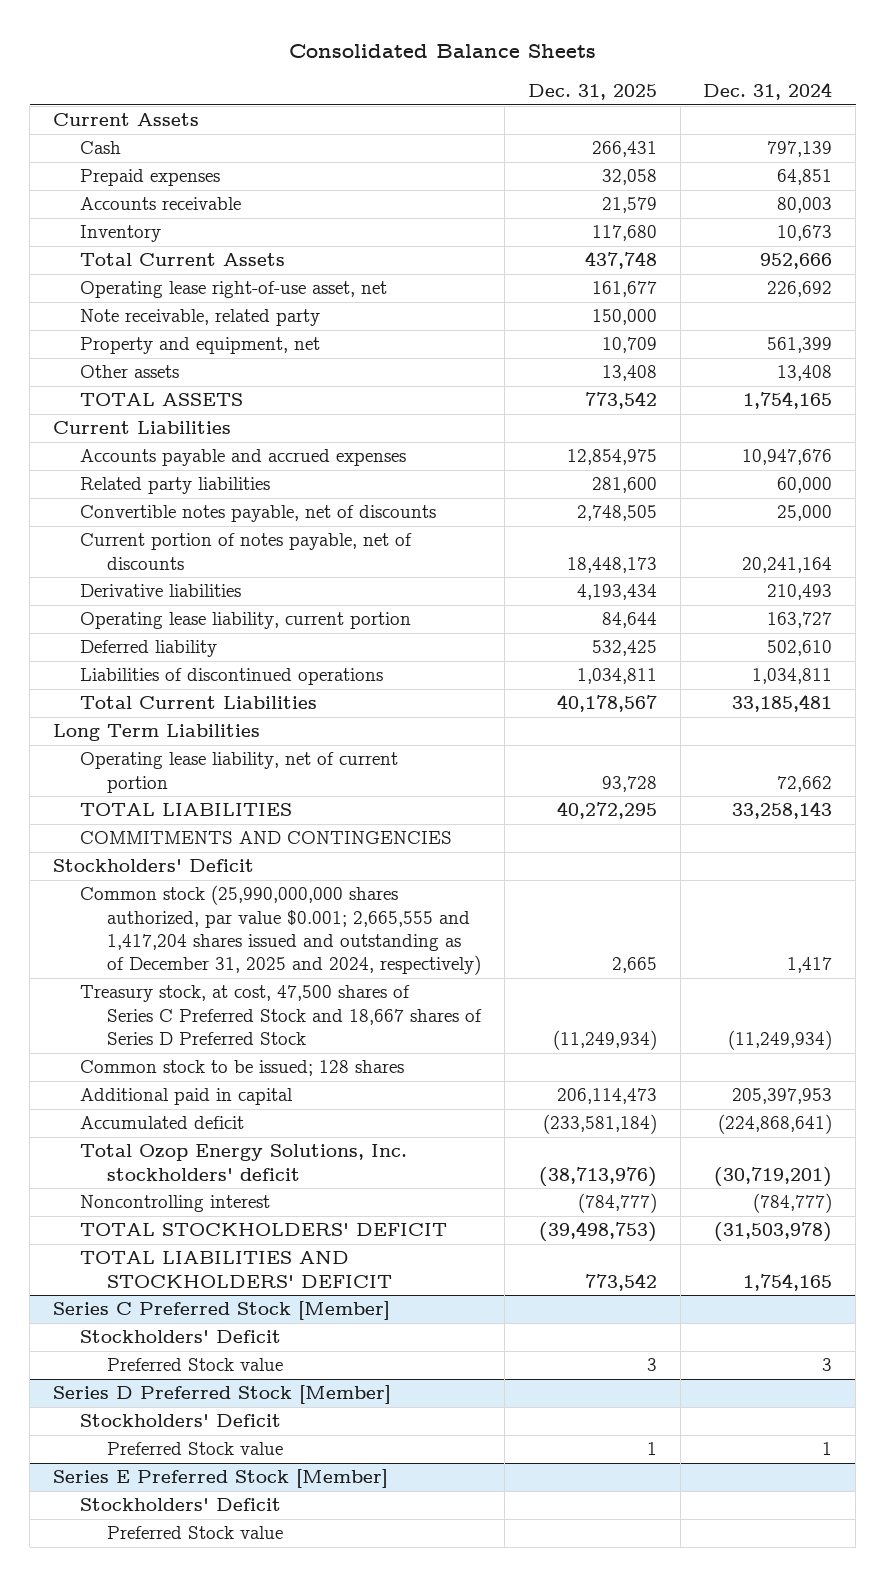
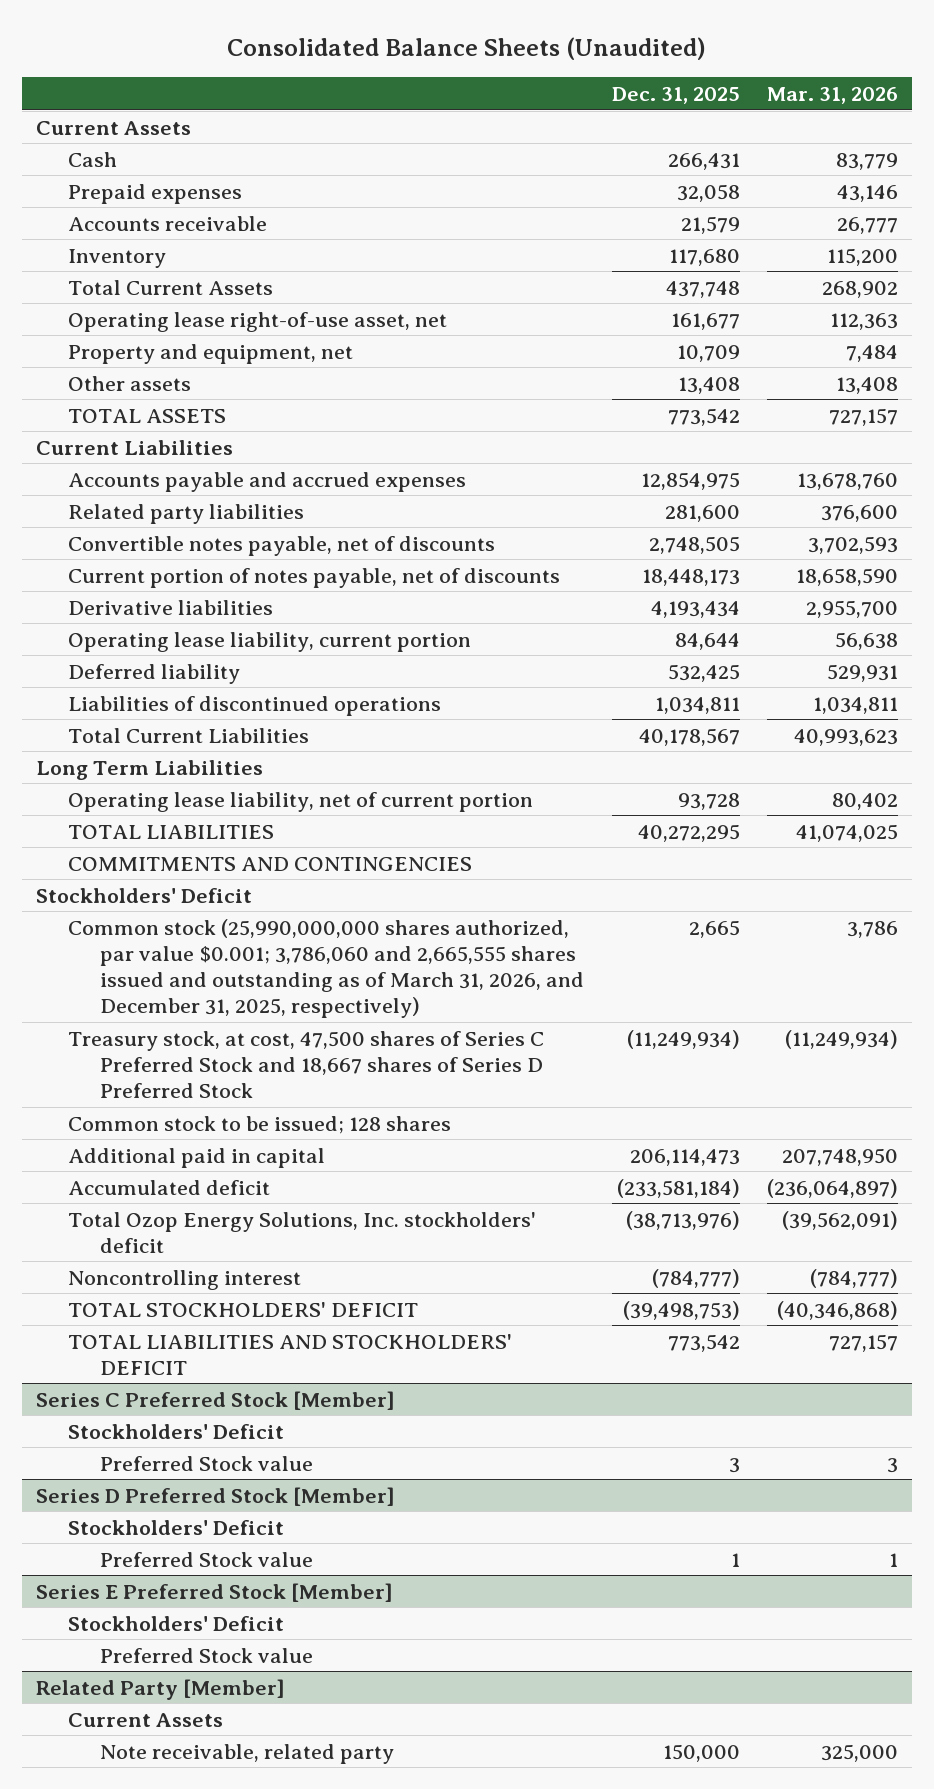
[288,44,596,59] Consolidated Balance Sheets -> [227,36,707,60] Consolidated Balance Sheets (Unaudited)
[703,81,833,100] Dec. 31, 2024 -> none
none -> [766,86,898,104] Mar. 31, 2026
[79,309,320,327] Note receivable, related party -> none
[79,885,481,976] Common stock (25,990,000,000 shares authorized, par value $0.001; 2,665,555 and 1,417,204 shares issued and outstanding as of December 31, 2025 and 2024, respectively) -> [68,918,585,1018] Common stock (25,990,000,000 shares authorized, par value $0.001; 3,786,060 and 2,665,555 shares issued and outstanding as of March 31, 2026, and December 31, 2025, respectively)
none -> [36,1678,286,1700] Related Party [Member]
none -> [68,1712,224,1727] Current Assets
none -> [100,1743,395,1764] Note receivable, related party

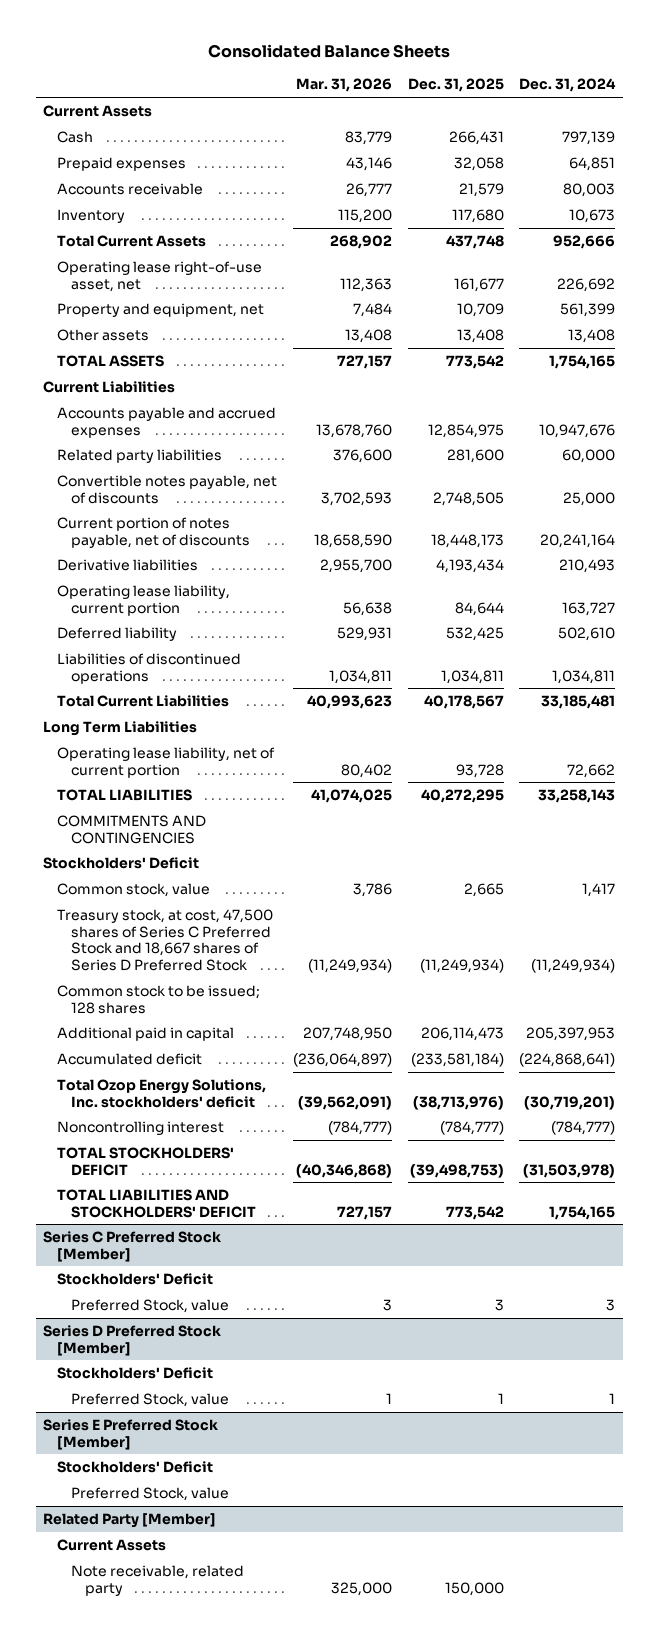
[227,36,707,60] Consolidated Balance Sheets (Unaudited) -> [208,44,451,59] Consolidated Balance Sheets
none -> [519,78,617,93] Dec. 31, 2024
[68,918,585,1018] Common stock (25,990,000,000 shares authorized, par value $0.001; 3,786,060 and 2,665,555 shares issued and outstanding as of March 31, 2026, and December 31, 2025, respectively) -> [57,883,211,898] Common stock, value
[100,1455,314,1471] Preferred Stock value -> [70,1299,229,1314] Preferred Stock, value
[100,1551,314,1567] Preferred Stock value -> [70,1393,229,1408] Preferred Stock, value
[100,1647,314,1663] Preferred Stock value -> [70,1487,229,1502] Preferred Stock, value

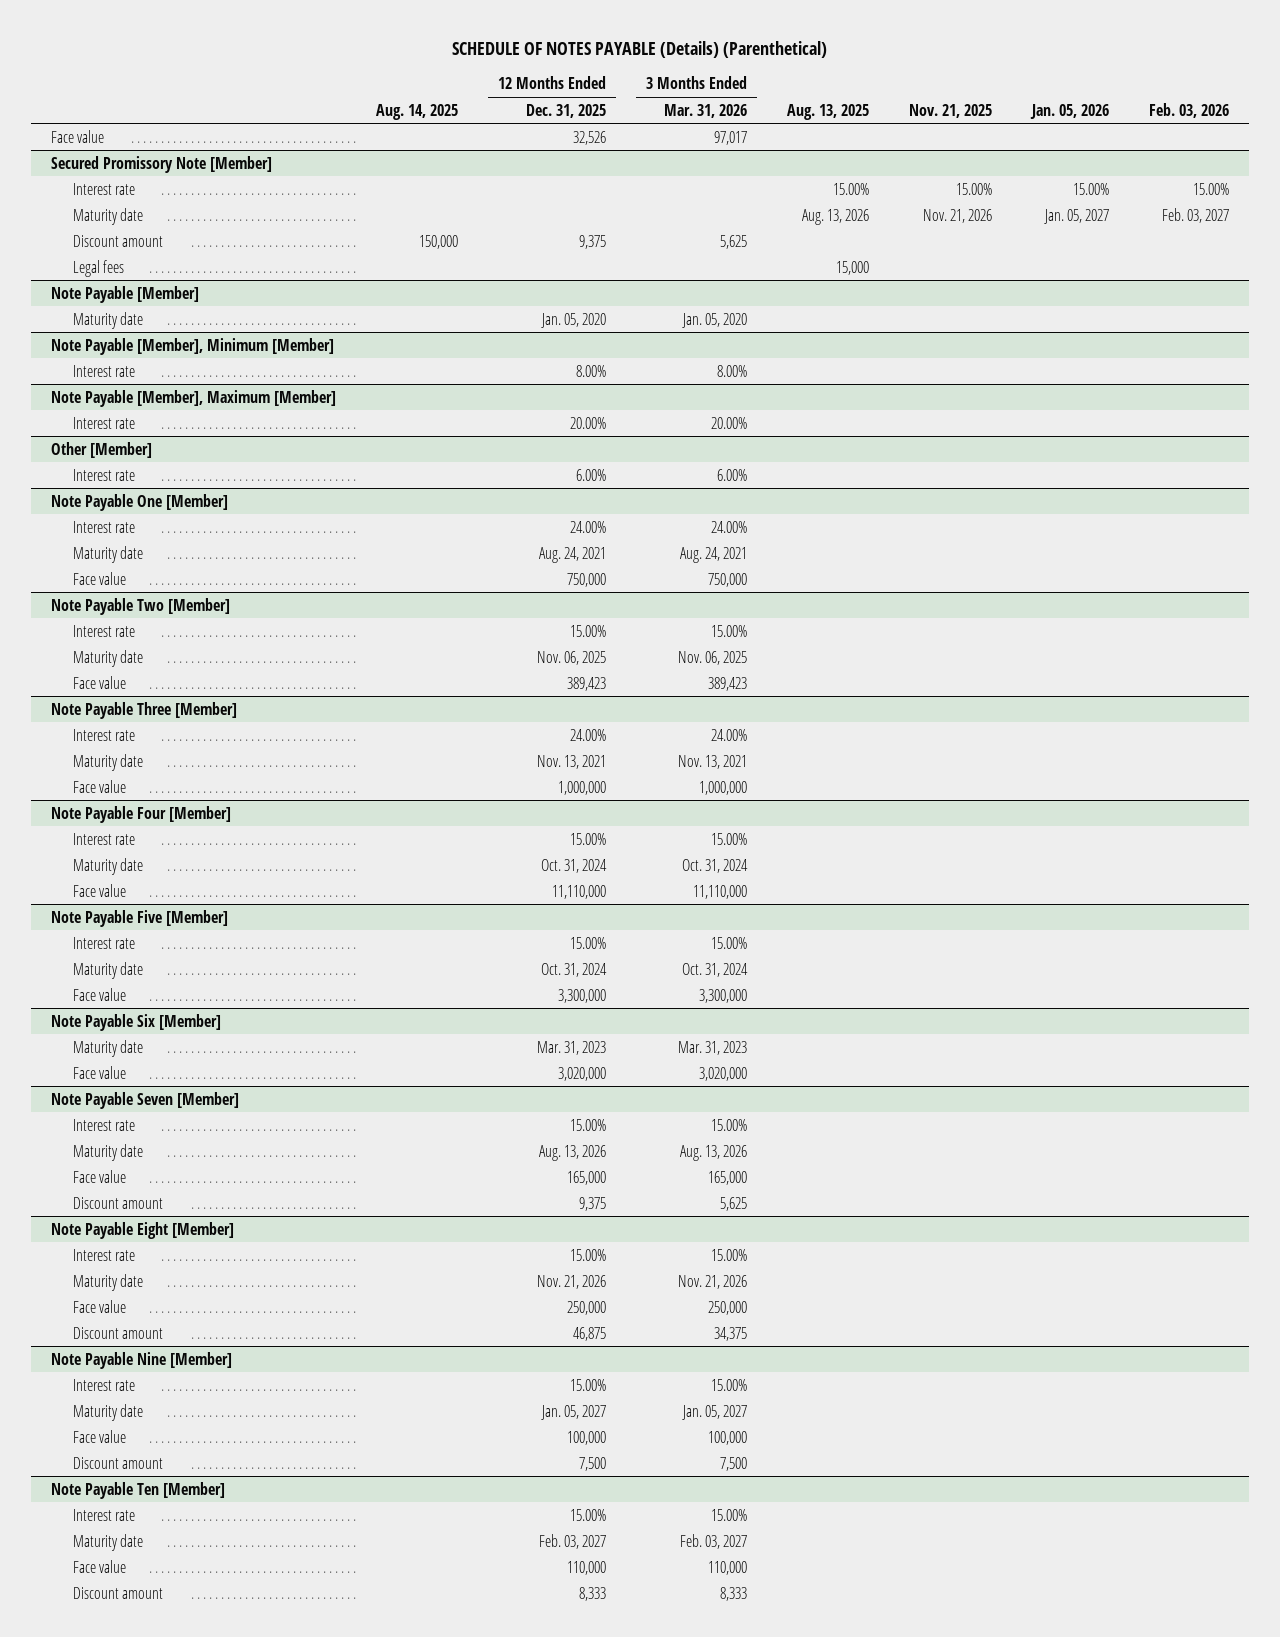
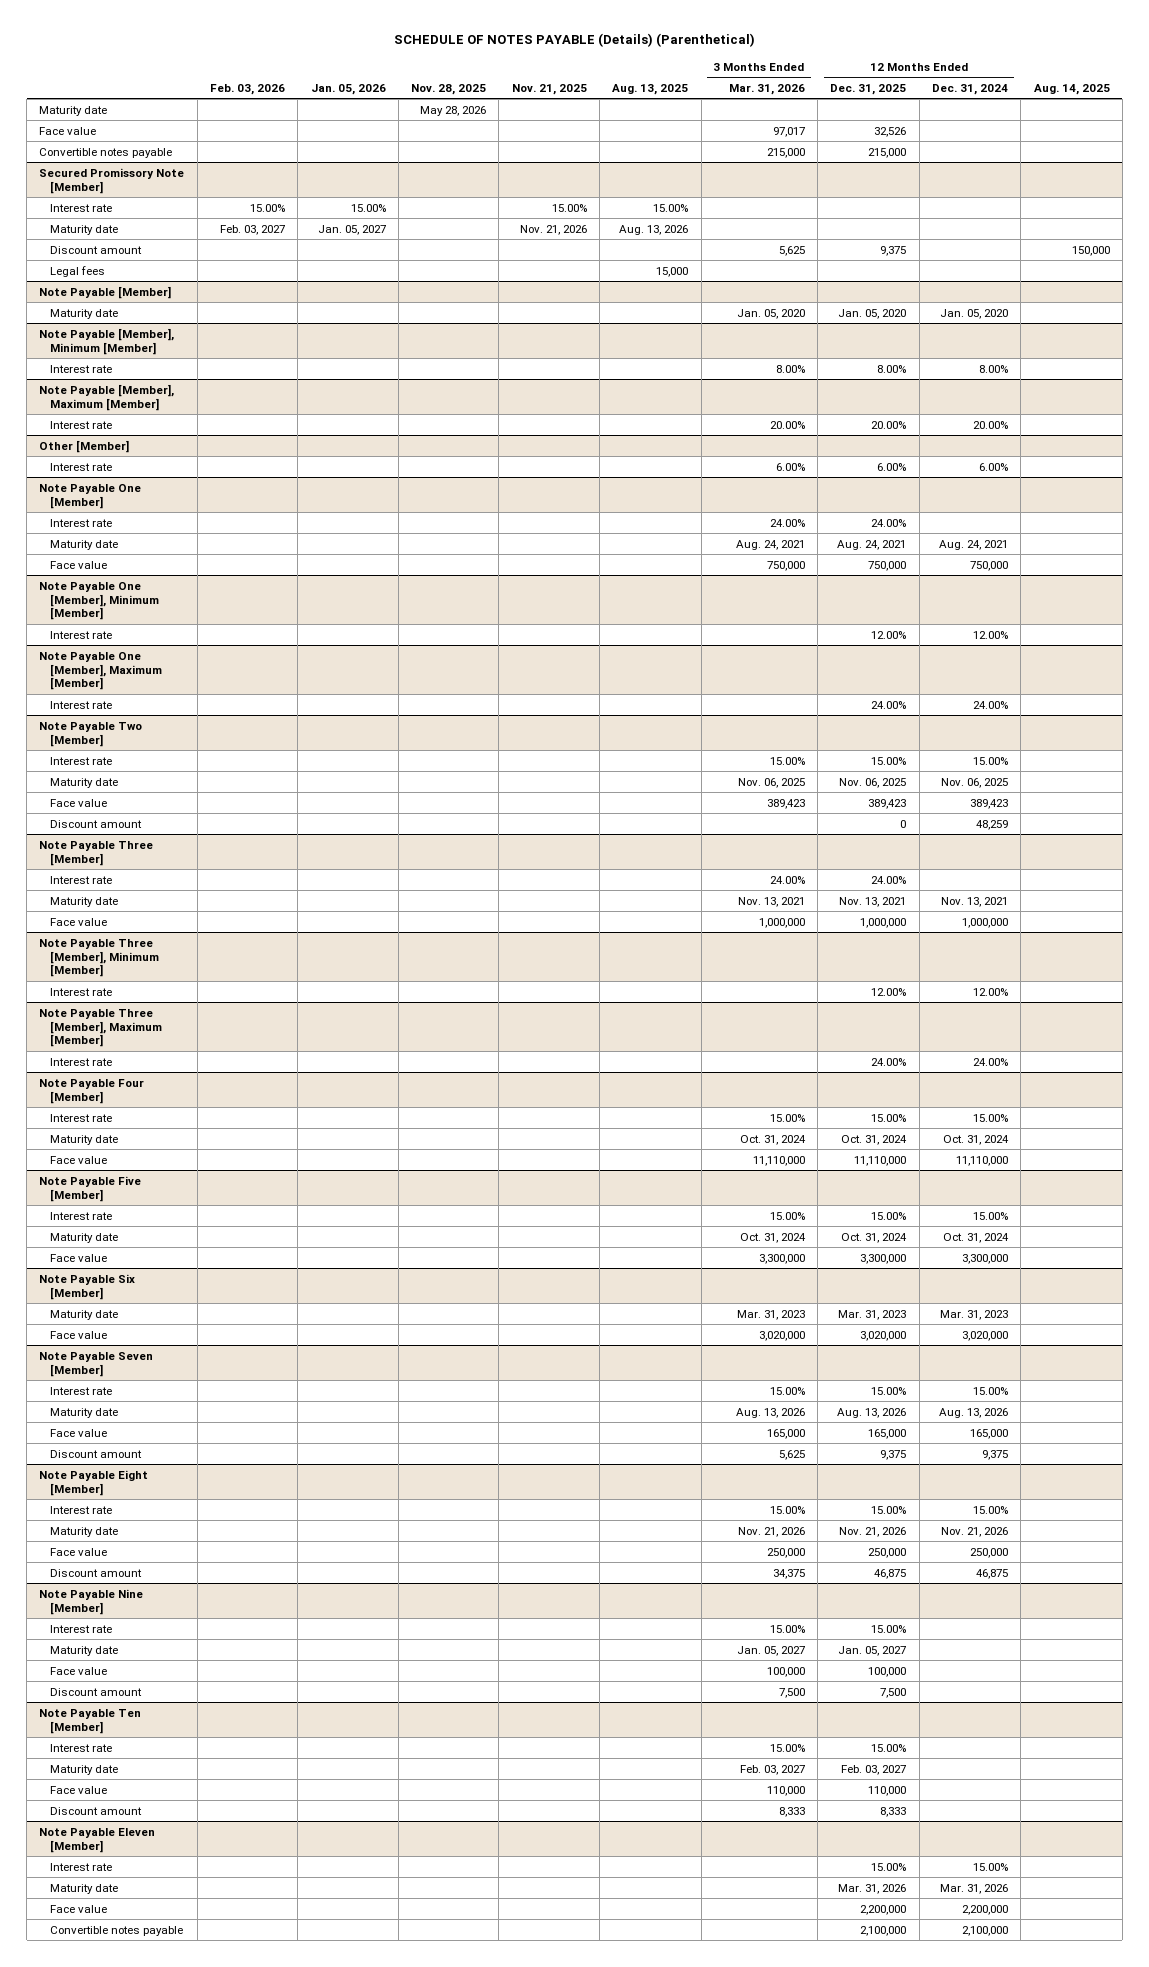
none -> [411,83,487,95] Nov. 28, 2025
none -> [932,83,1009,95] Dec. 31, 2024
none -> [39,105,108,116] Maturity date
none -> [39,147,173,158] Convertible notes payable
none -> [39,581,159,621] Note Payable One [Member], Minimum [Member]
none -> [49,630,112,639] Interest rate
none -> [39,651,162,691] Note Payable One [Member], Maximum [Member]
none -> [49,700,112,709] Interest rate
none -> [49,819,142,828] Discount amount
none -> [39,938,159,978] Note Payable Three [Member], Minimum [Member]
none -> [49,987,112,996] Interest rate
none -> [39,1008,162,1048] Note Payable Three [Member], Maximum [Member]
none -> [49,1057,112,1066] Interest rate
none -> [39,1827,156,1853] Note Payable Eleven [Member]
none -> [49,1862,112,1871] Interest rate
none -> [49,1883,118,1894] Maturity date
none -> [49,1904,107,1913] Face value
none -> [49,1925,183,1936] Convertible notes payable

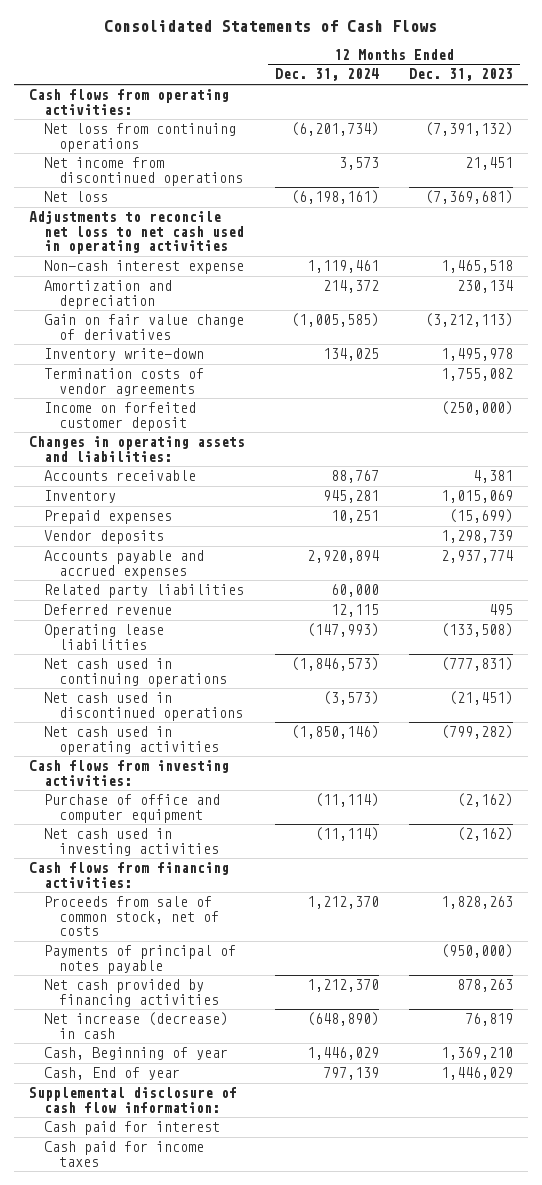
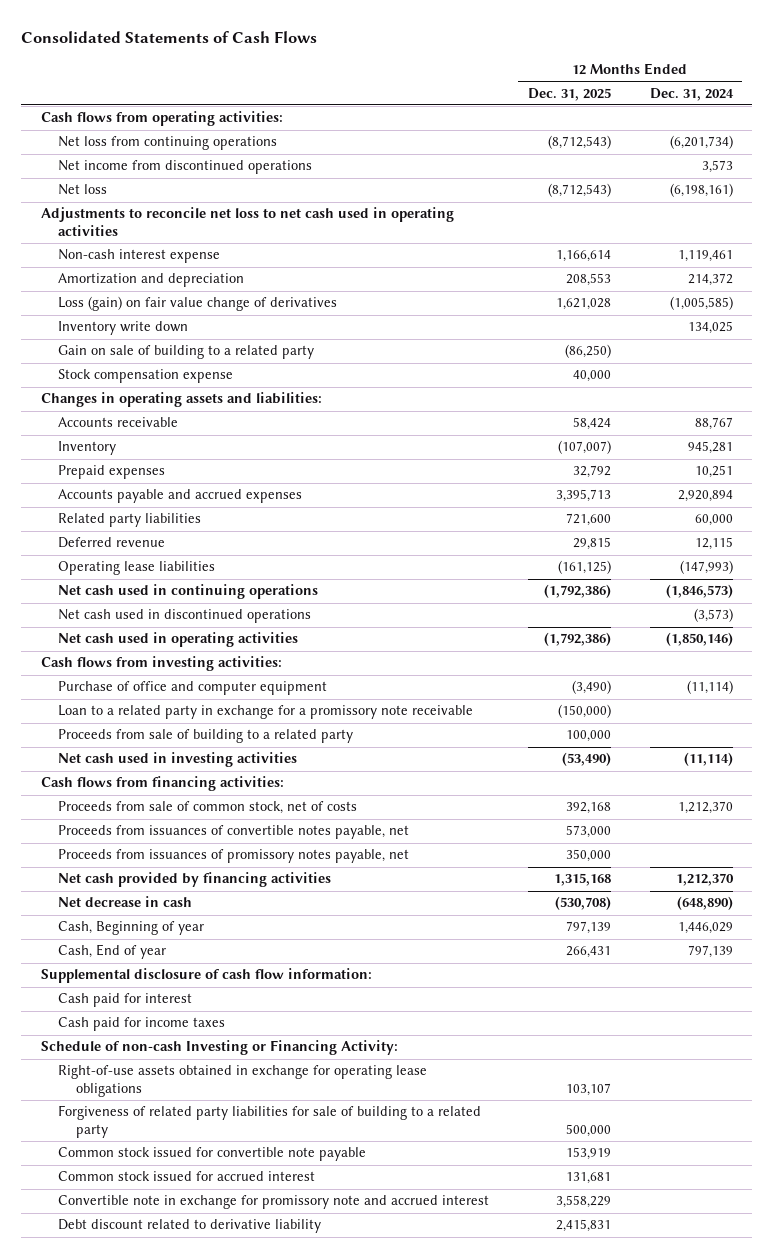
[408,68,513,82] Dec. 31, 2023 -> none
none -> [527,87,611,101] Dec. 31, 2025
[44,368,205,396] Termination costs of vendor agreements -> none
[44,402,197,431] Income on forfeited customer deposit -> none
[44,314,245,340] Gain on fair value change of derivatives -> [58,296,338,312] Loss (gain) on fair value change of derivatives
[44,348,205,362] Inventory write-down -> [58,321,189,336] Inventory write down
none -> [58,345,315,360] Gain on sale of building to a related party
none -> [58,369,234,384] Stock compensation expense
[44,530,165,545] Vendor deposits -> none
none -> [58,705,474,720] Loan to a related party in exchange for a promissory note receivable
none -> [58,729,354,744] Proceeds from sale of building to a related party
[44,945,237,974] Payments of principal of notes payable -> none
none -> [58,825,410,840] Proceeds from issuances of convertible notes payable, net
none -> [58,849,410,864] Proceeds from issuances of promissory notes payable, net
[44,1012,229,1039] Net increase (decrease) in cash -> [58,896,193,908] Net decrease in cash
none -> [40,1040,398,1056] Schedule of non-cash Investing or Financing Activity:
none -> [58,1065,428,1097] Right-of-use assets obtained in exchange for operating lease obligations
none -> [58,1105,482,1138] Forgiveness of related party liabilities for sale of building to a related party
none -> [58,1147,367,1162] Common stock issued for convertible note payable
none -> [58,1171,316,1182] Common stock issued for accrued interest
none -> [58,1195,490,1210] Convertible note in exchange for promissory note and accrued interest
none -> [58,1219,322,1234] Debt discount related to derivative liability

